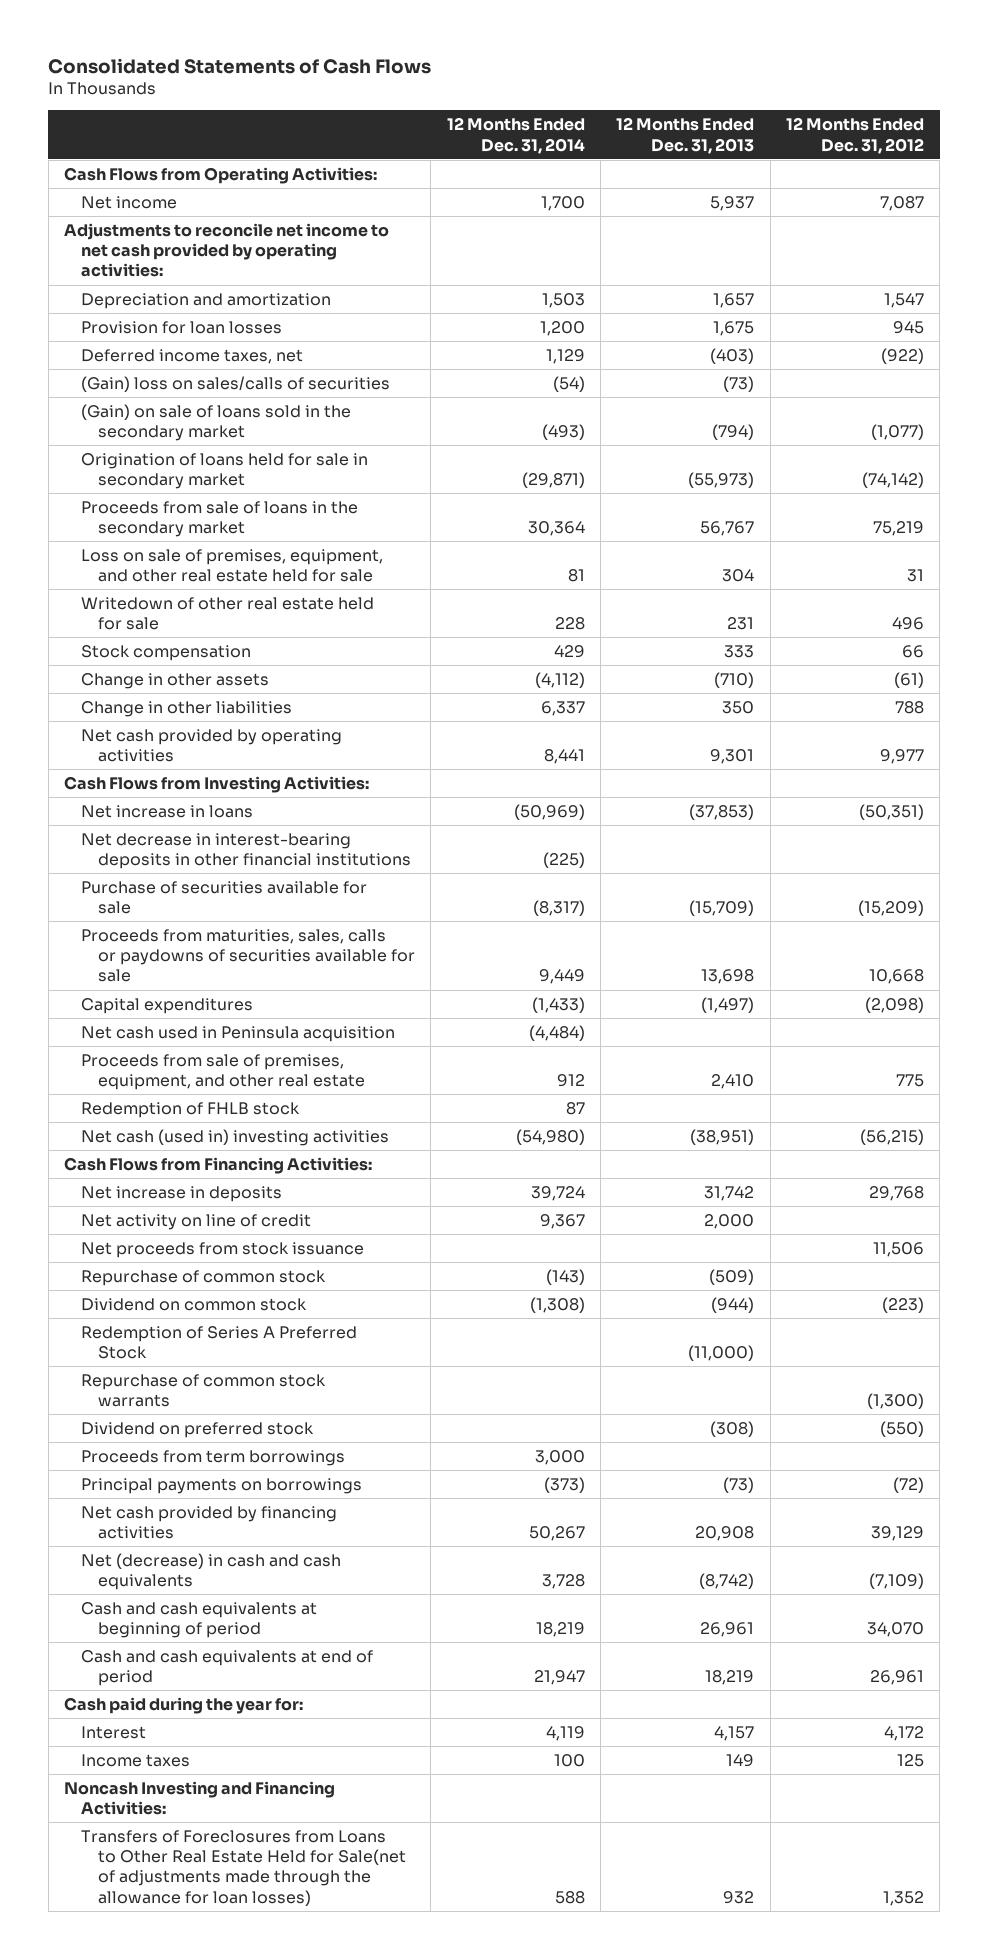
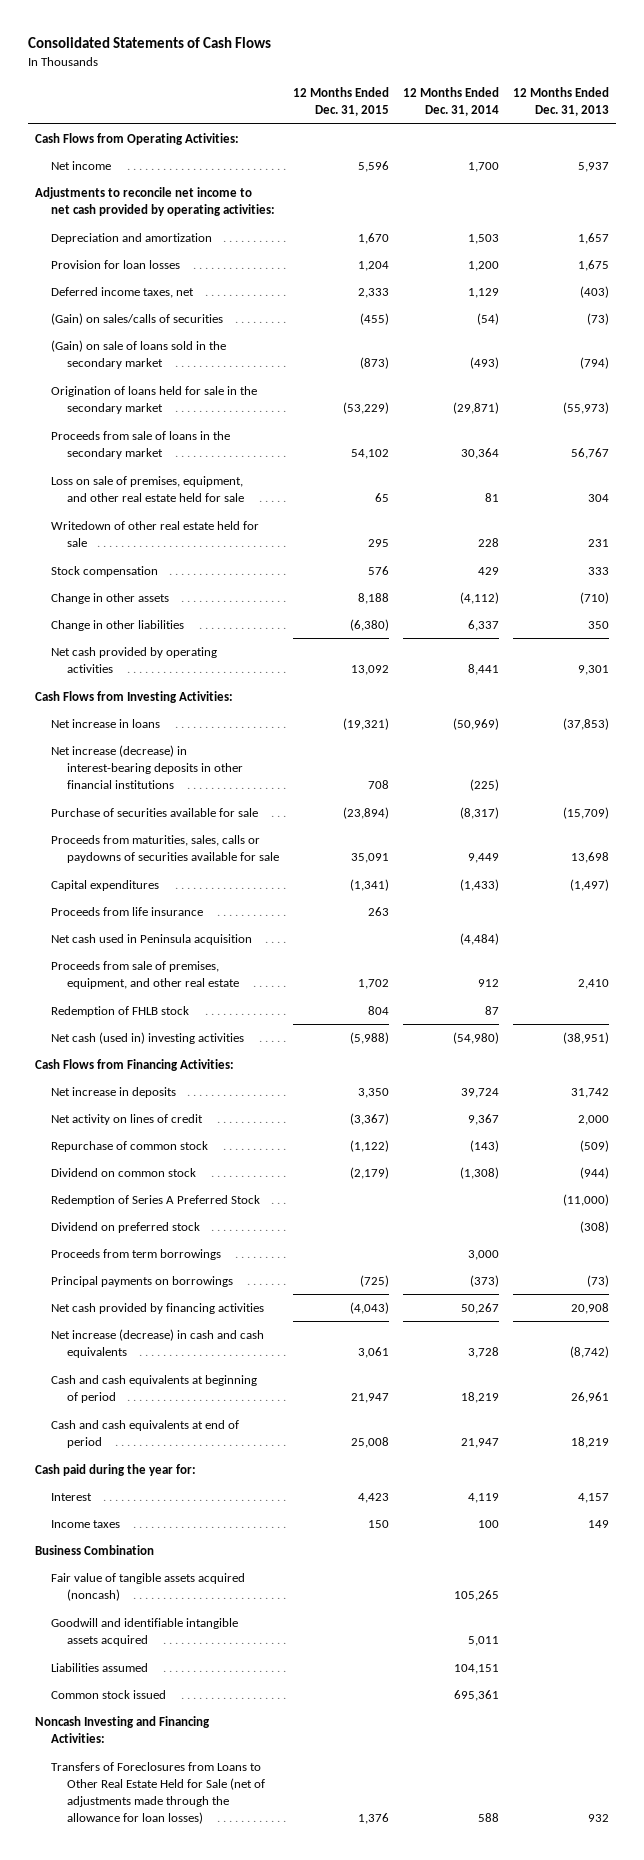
[786,117,925,154] 12 Months Ended Dec. 31, 2012 -> none
none -> [292,87,389,117] 12 Months Ended Dec. 31, 2015
[81,375,391,392] (Gain) loss on sales/calls of securities -> [50,313,223,326] (Gain) on sales/calls of securities
[81,452,369,490] Origination of loans held for sale in secondary market -> [50,386,257,415] Origination of loans held for sale in the secondary market
[81,832,412,870] Net decrease in interest-bearing deposits in other financial institutions -> [50,745,243,790] Net increase (decrease) in interest-bearing deposits in other financial institutions
none -> [50,907,203,917] Proceeds from life insurance
[81,1241,365,1258] Net proceeds from stock issuance -> none
[81,1213,312,1230] Net activity on line of credit -> [50,1114,203,1126] Net activity on lines of credit
[81,1373,327,1408] Repurchase of common stock warrants -> none
[81,1552,342,1591] Net (decrease) in cash and cash equivalents -> [50,1329,264,1359] Net increase (decrease) in cash and cash equivalents
none -> [35,1545,155,1556] Business Combination
none -> [50,1573,245,1602] Fair value of tangible assets acquired (noncash)
none -> [50,1618,238,1647] Goodwill and identifiable intangible assets acquired
none -> [50,1663,148,1673] Liabilities assumed
none -> [50,1690,166,1700] Common stock issued
[81,1829,407,1906] Transfers of Foreclosures from Loans to Other Real Estate Held for Sale(net of adjustments made through the allowance for loan losses) -> [50,1762,265,1825] Transfers of Foreclosures from Loans to Other Real Estate Held for Sale (net of adjustments made through the allowance for loan losses)

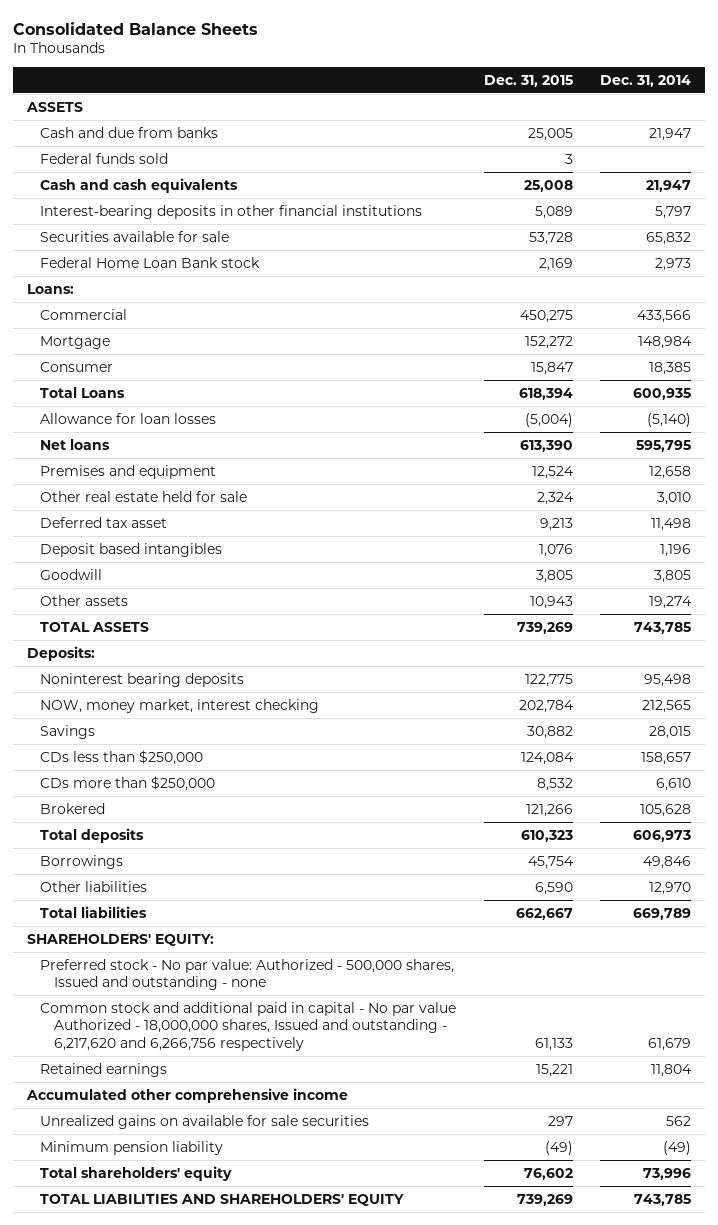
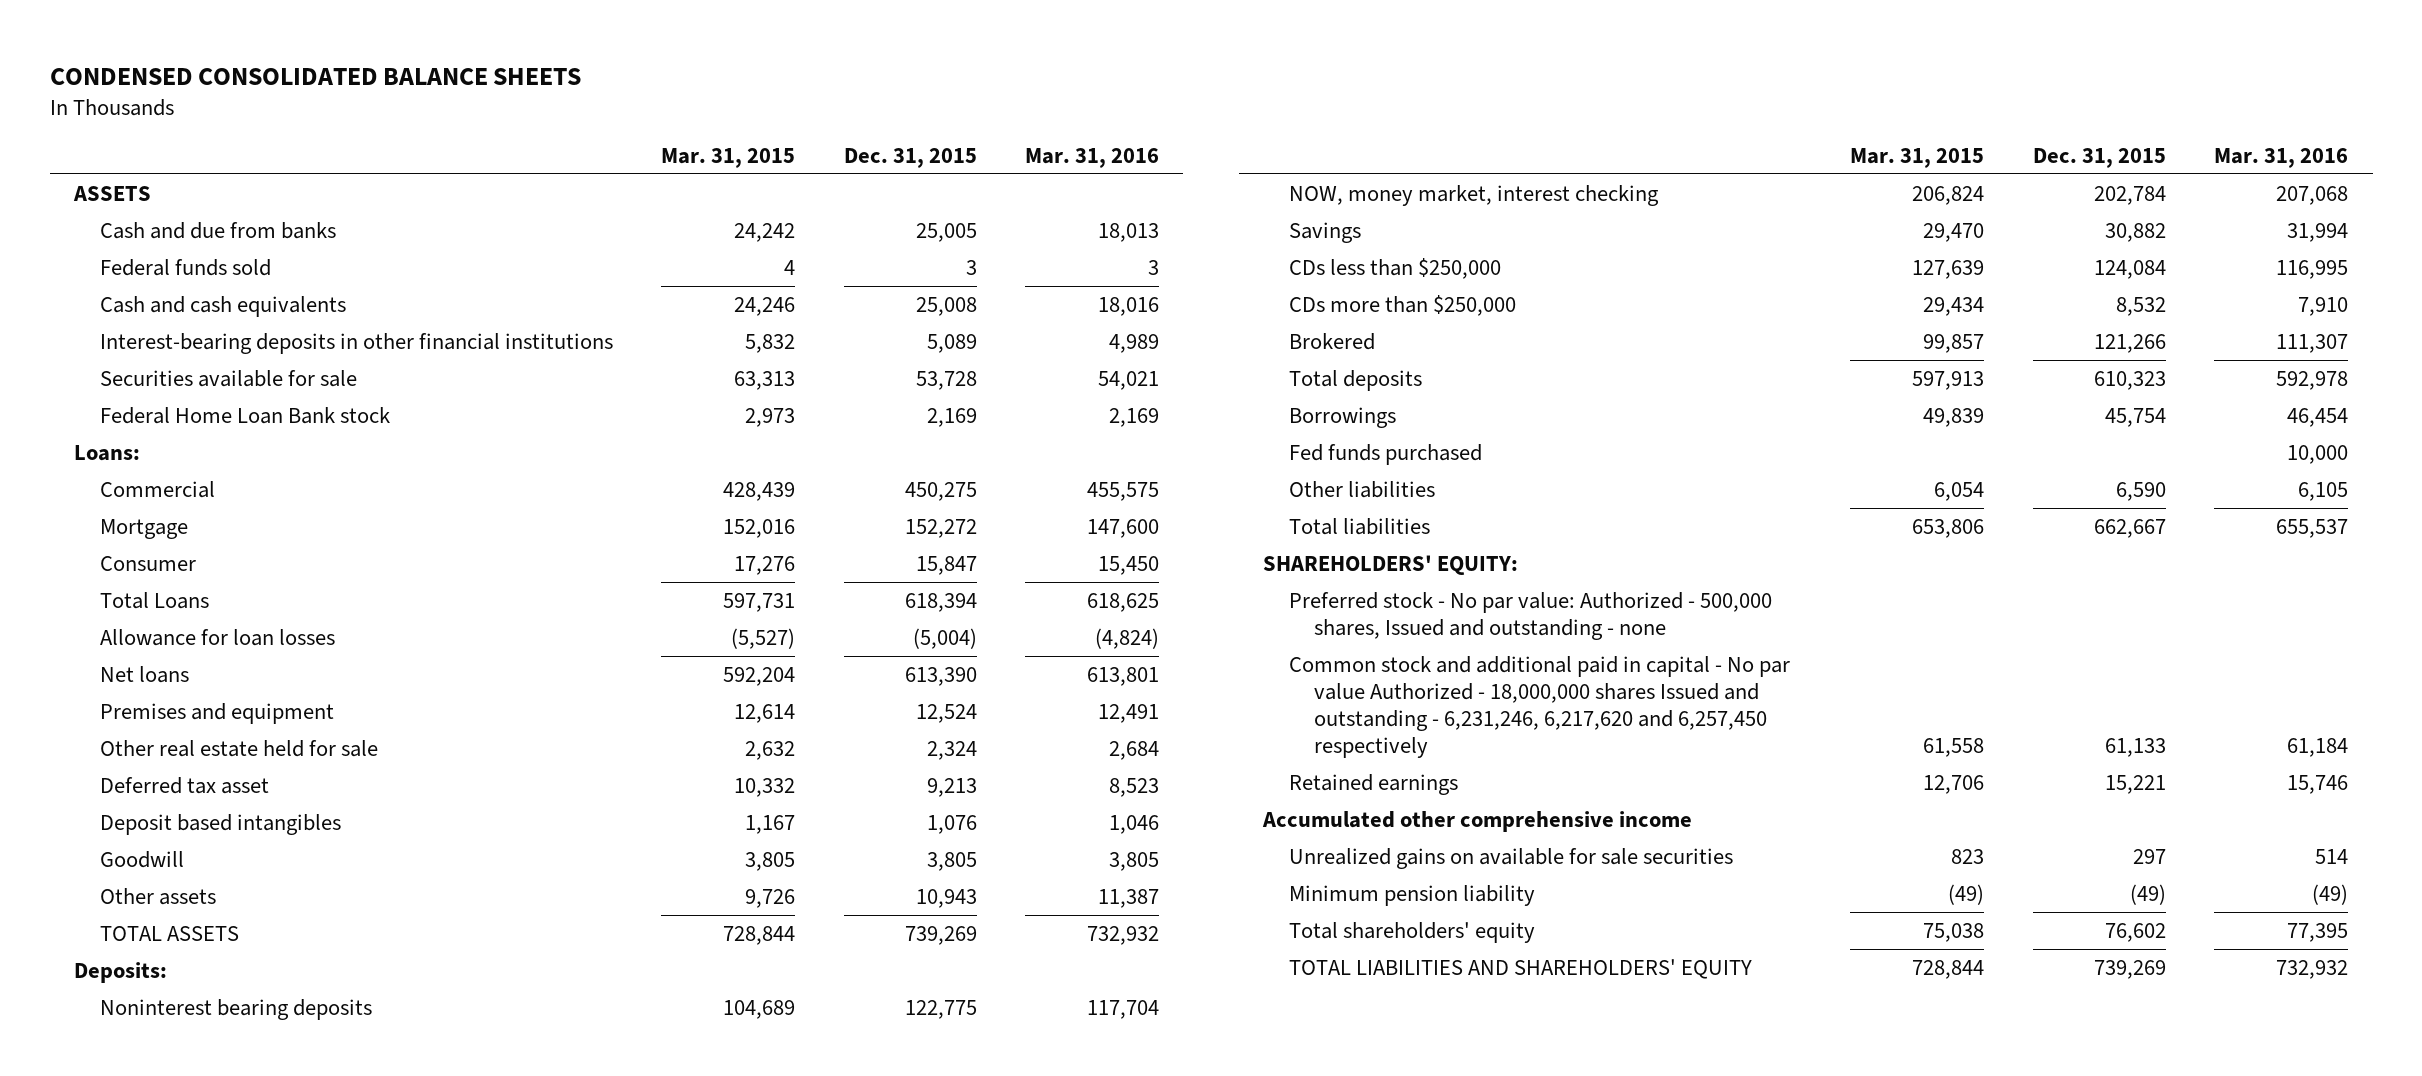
[12,21,258,35] Consolidated Balance Sheets -> [49,67,581,85] CONDENSED CONSOLIDATED BALANCE SHEETS
[600,75,692,88] Dec. 31, 2014 -> none
none -> [661,147,796,168] Mar. 31, 2015
none -> [1024,147,1159,168] Mar. 31, 2016
none -> [1288,443,1482,465] Fed funds purchased
[40,1001,457,1051] Common stock and additional paid in capital - No par value Authorized - 18,000,000 shares, Issued and outstanding - 6,217,620 and 6,266,756 respectively -> [1288,655,1790,759] Common stock and additional paid in capital - No par value Authorized - 18,000,000 shares Issued and outstanding - 6,231,246, 6,217,620 and 6,257,450 respectively

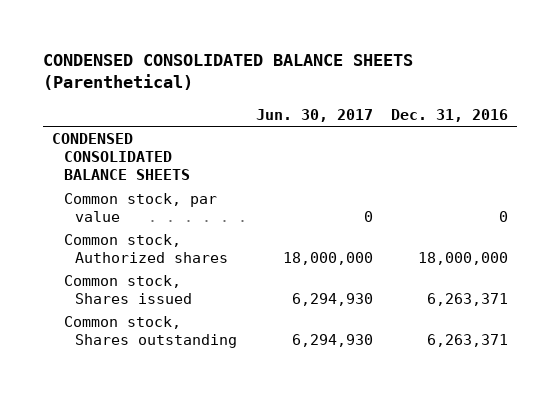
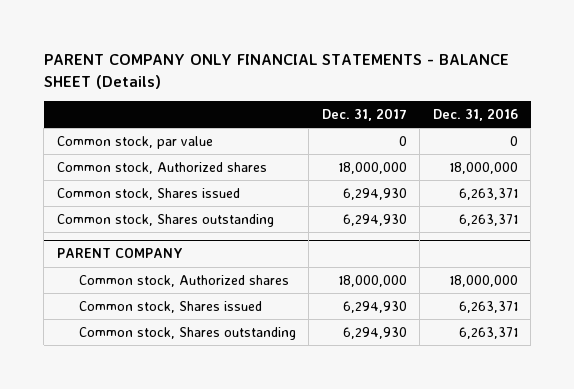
[42,53,413,91] CONDENSED CONSOLIDATED BALANCE SHEETS (Parenthetical) -> [43,54,509,90] PARENT COMPANY ONLY FINANCIAL STATEMENTS - BALANCE SHEET (Details)
[255,108,373,122] Jun. 30, 2017 -> none
none -> [321,107,407,121] Dec. 31, 2017
[52,132,190,181] CONDENSED CONSOLIDATED BALANCE SHEETS -> none
none -> [56,248,183,259] PARENT COMPANY
none -> [78,274,289,287] Common stock, Authorized shares
none -> [78,300,262,313] Common stock, Shares issued
none -> [78,326,296,340] Common stock, Shares outstanding

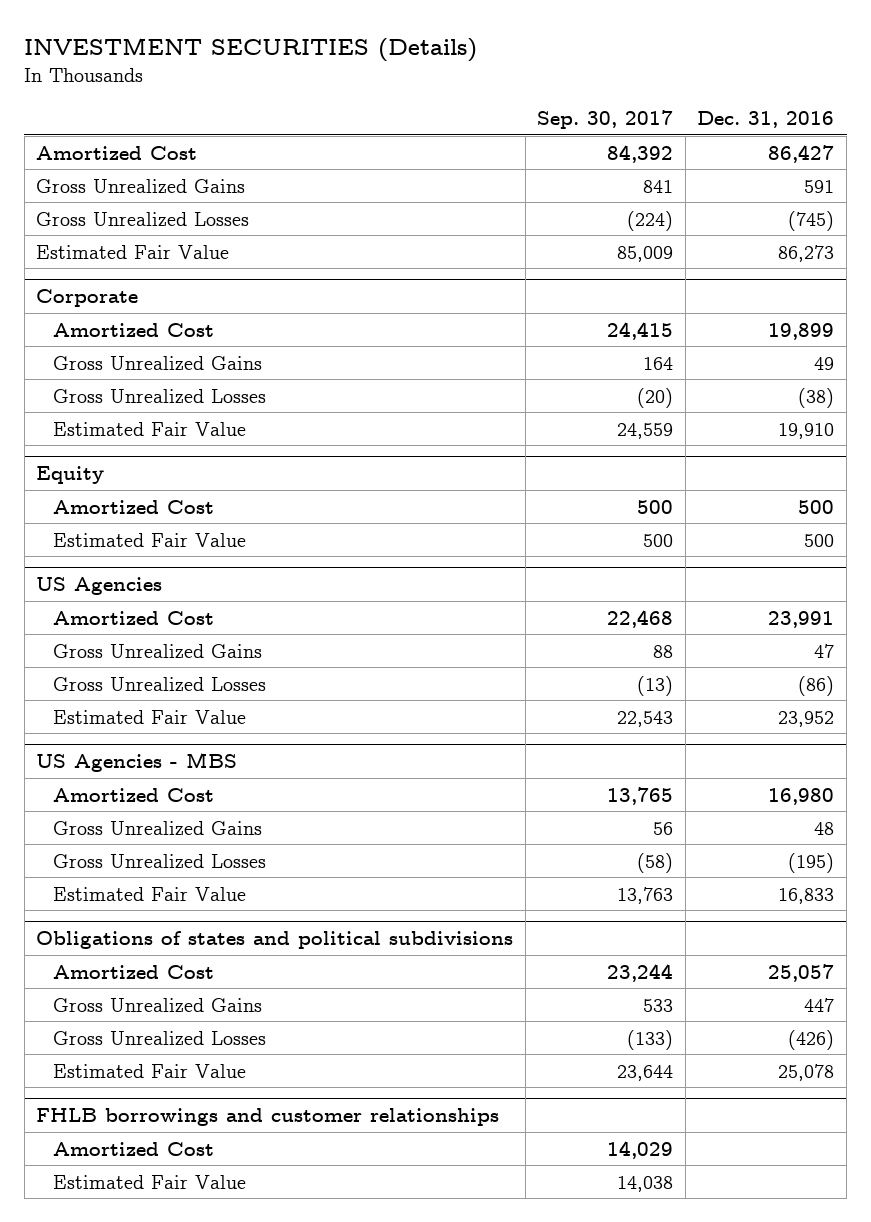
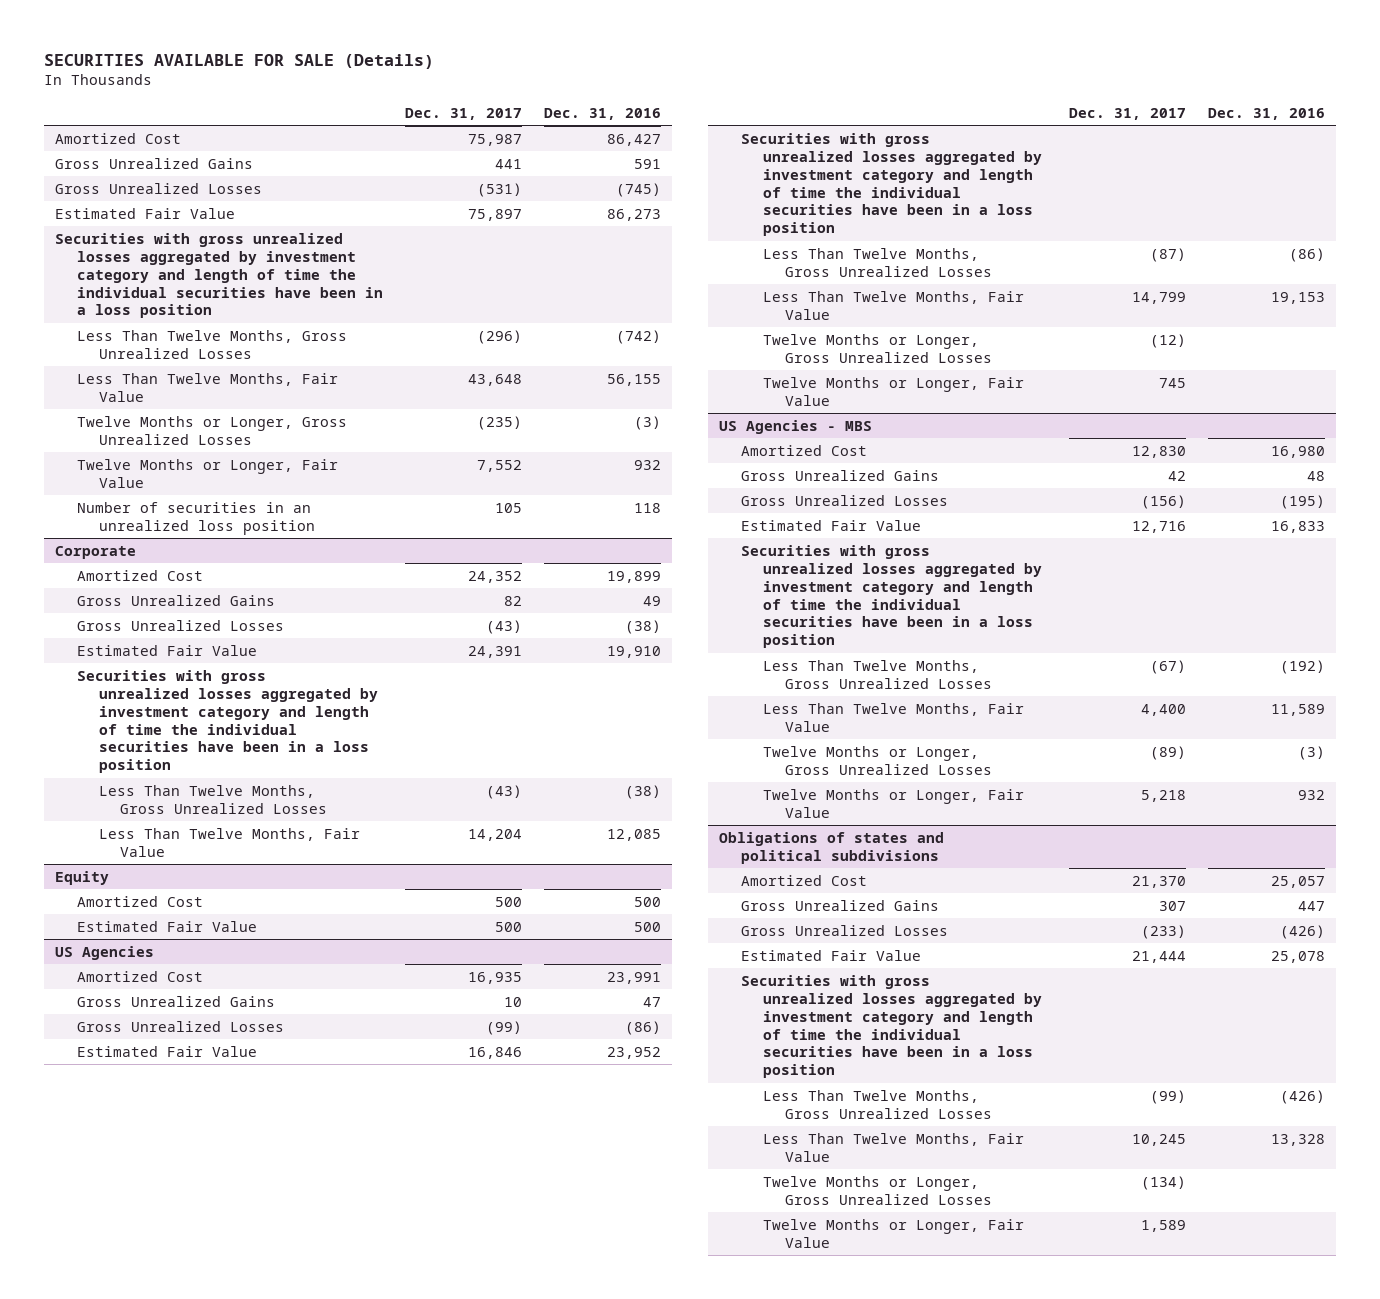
[24,37,478,62] INVESTMENT SECURITIES (Details) -> [43,54,434,70] SECURITIES AVAILABLE FOR SALE (Details)
[537,110,674,130] Sep. 30, 2017 -> none
none -> [404,107,522,120] Dec. 31, 2017
none -> [54,232,383,319] Securities with gross unrealized losses aggregated by investment category and length of time the individual securities have been in a loss position
none -> [76,329,347,359] Less Than Twelve Months, Gross Unrealized Losses
none -> [76,372,338,402] Less Than Twelve Months, Fair Value
none -> [76,415,347,445] Twelve Months or Longer, Gross Unrealized Losses
none -> [76,458,338,488] Twelve Months or Longer, Fair Value
none -> [76,501,315,535] Number of securities in an unrealized loss position
none -> [76,669,378,774] Securities with gross unrealized losses aggregated by investment category and length of time the individual securities have been in a loss position
none -> [98,784,328,814] Less Than Twelve Months, Gross Unrealized Losses
none -> [98,827,360,857] Less Than Twelve Months, Fair Value
none -> [740,132,1042,237] Securities with gross unrealized losses aggregated by investment category and length of time the individual securities have been in a loss position
none -> [762,247,992,277] Less Than Twelve Months, Gross Unrealized Losses
none -> [762,290,1024,320] Less Than Twelve Months, Fair Value
none -> [762,333,992,363] Twelve Months or Longer, Gross Unrealized Losses
none -> [762,376,1024,406] Twelve Months or Longer, Fair Value
none -> [740,544,1042,649] Securities with gross unrealized losses aggregated by investment category and length of time the individual securities have been in a loss position
none -> [762,659,992,689] Less Than Twelve Months, Gross Unrealized Losses
none -> [762,702,1024,732] Less Than Twelve Months, Fair Value
none -> [762,745,992,775] Twelve Months or Longer, Gross Unrealized Losses
none -> [762,788,1024,818] Twelve Months or Longer, Fair Value
[36,1108,500,1127] FHLB borrowings and customer relationships -> none
[52,1141,214,1156] Amortized Cost -> none
[52,1174,246,1189] Estimated Fair Value -> none
none -> [740,974,1042,1079] Securities with gross unrealized losses aggregated by investment category and length of time the individual securities have been in a loss position
none -> [762,1089,992,1119] Less Than Twelve Months, Gross Unrealized Losses
none -> [762,1132,1024,1162] Less Than Twelve Months, Fair Value
none -> [762,1175,992,1205] Twelve Months or Longer, Gross Unrealized Losses
none -> [762,1218,1024,1248] Twelve Months or Longer, Fair Value

